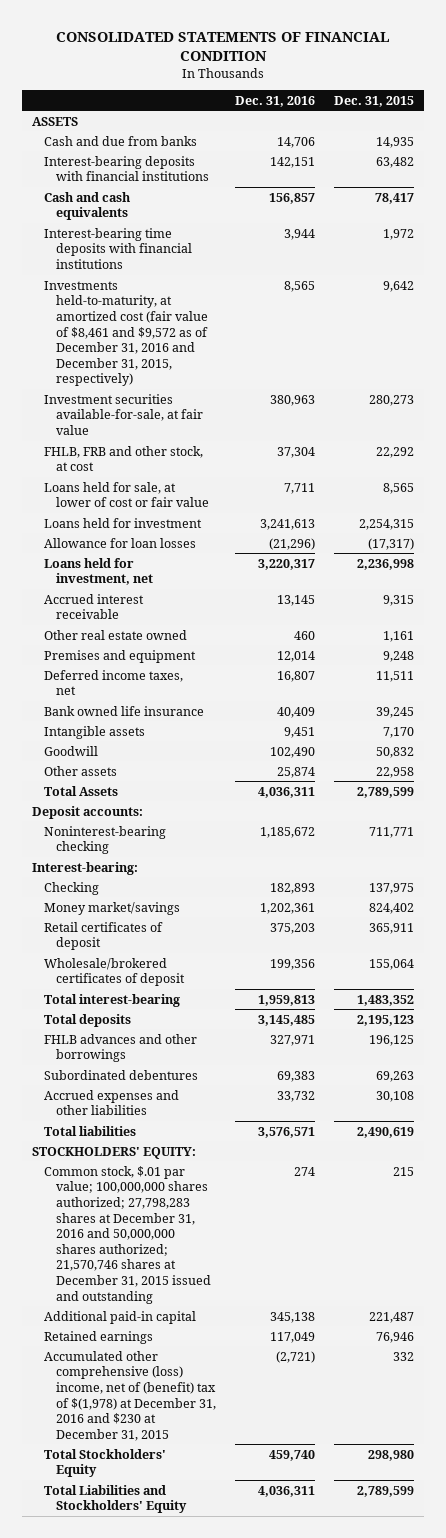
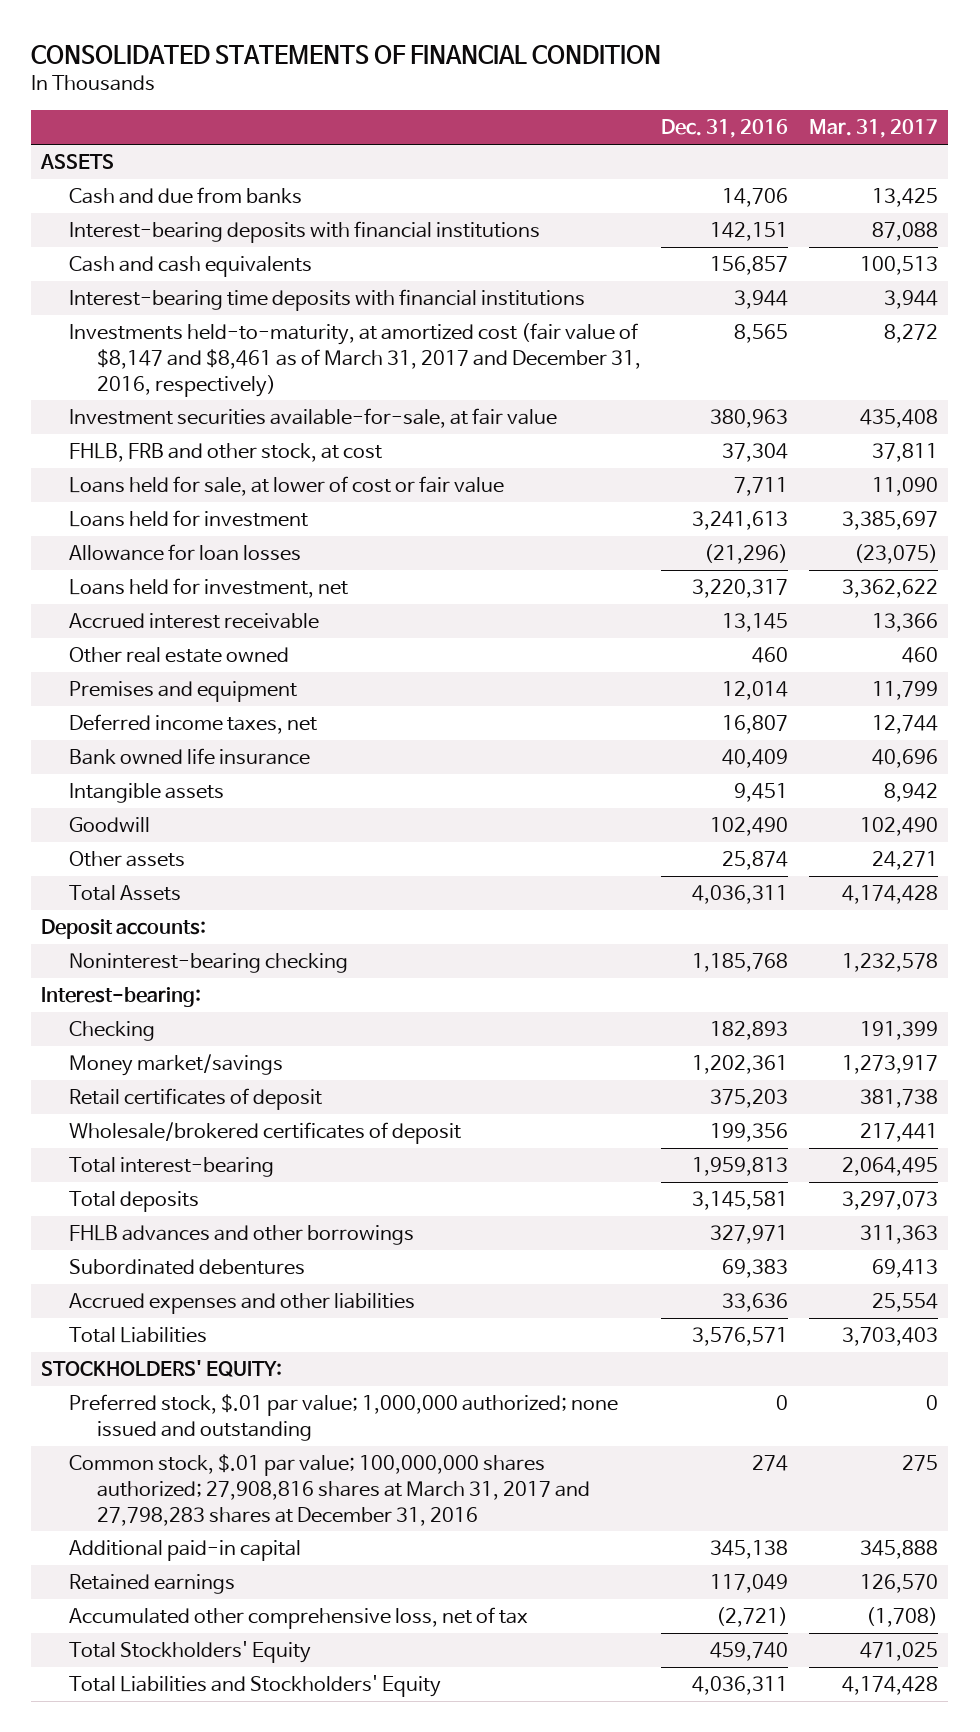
[334,95,415,107] Dec. 31, 2015 -> none
none -> [809,119,939,139] Mar. 31, 2017
[44,280,209,387] Investments held-to-maturity, at amortized cost (fair value of $8,461 and $9,572 as of December 31, 2016 and December 31, 2015, respectively) -> [69,323,641,397] Investments held-to-maturity, at amortized cost (fair value of $8,147 and $8,461 as of March 31, 2017 and December 31, 2016, respectively)
[260,826,316,838] 1,185,672 -> [692,953,789,973] 1,185,768
[258,1014,316,1026] 3,145,485 -> [692,1191,789,1211] 3,145,581
[277,1090,316,1102] 33,732 -> [722,1293,789,1313] 33,636
[44,1125,137,1136] Total liabilities -> [69,1327,208,1344] Total Liabilities
none -> [69,1394,619,1442] Preferred stock, $.01 par value; 1,000,000 authorized; none issued and outstanding
[44,1165,212,1304] Common stock, $.01 par value; 100,000,000 shares authorized; 27,798,283 shares at December 31, 2016 and 50,000,000 shares authorized; 21,570,746 shares at December 31, 2015 issued and outstanding -> [69,1454,590,1526] Common stock, $.01 par value; 100,000,000 shares authorized; 27,908,816 shares at March 31, 2017 and 27,798,283 shares at December 31, 2016
[44,1350,217,1441] Accumulated other comprehensive (loss) income, net of (benefit) tax of $(1,978) at December 31, 2016 and $230 at December 31, 2015 -> [69,1607,529,1630] Accumulated other comprehensive loss, net of tax

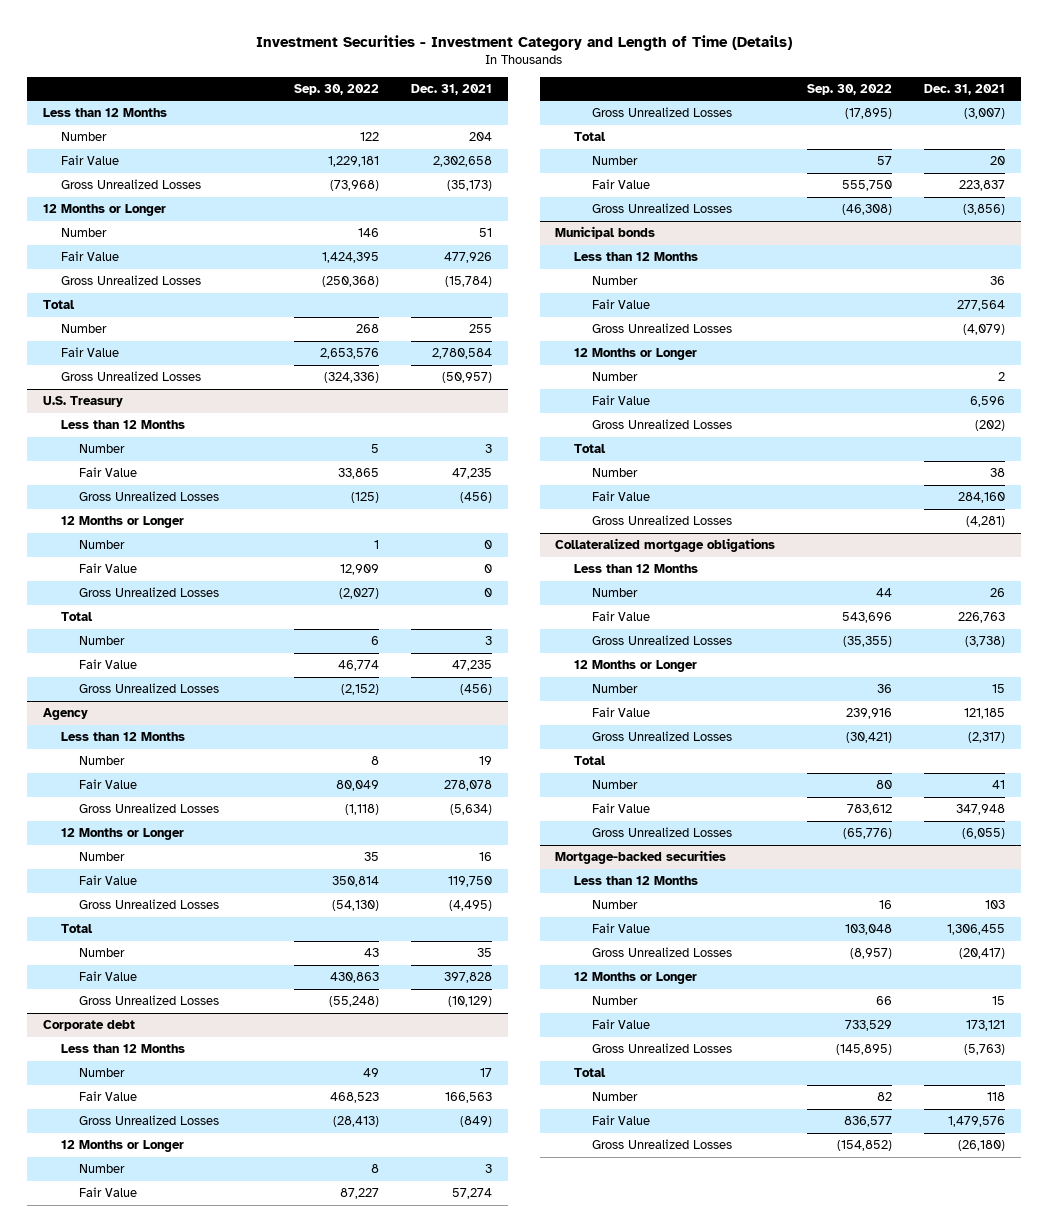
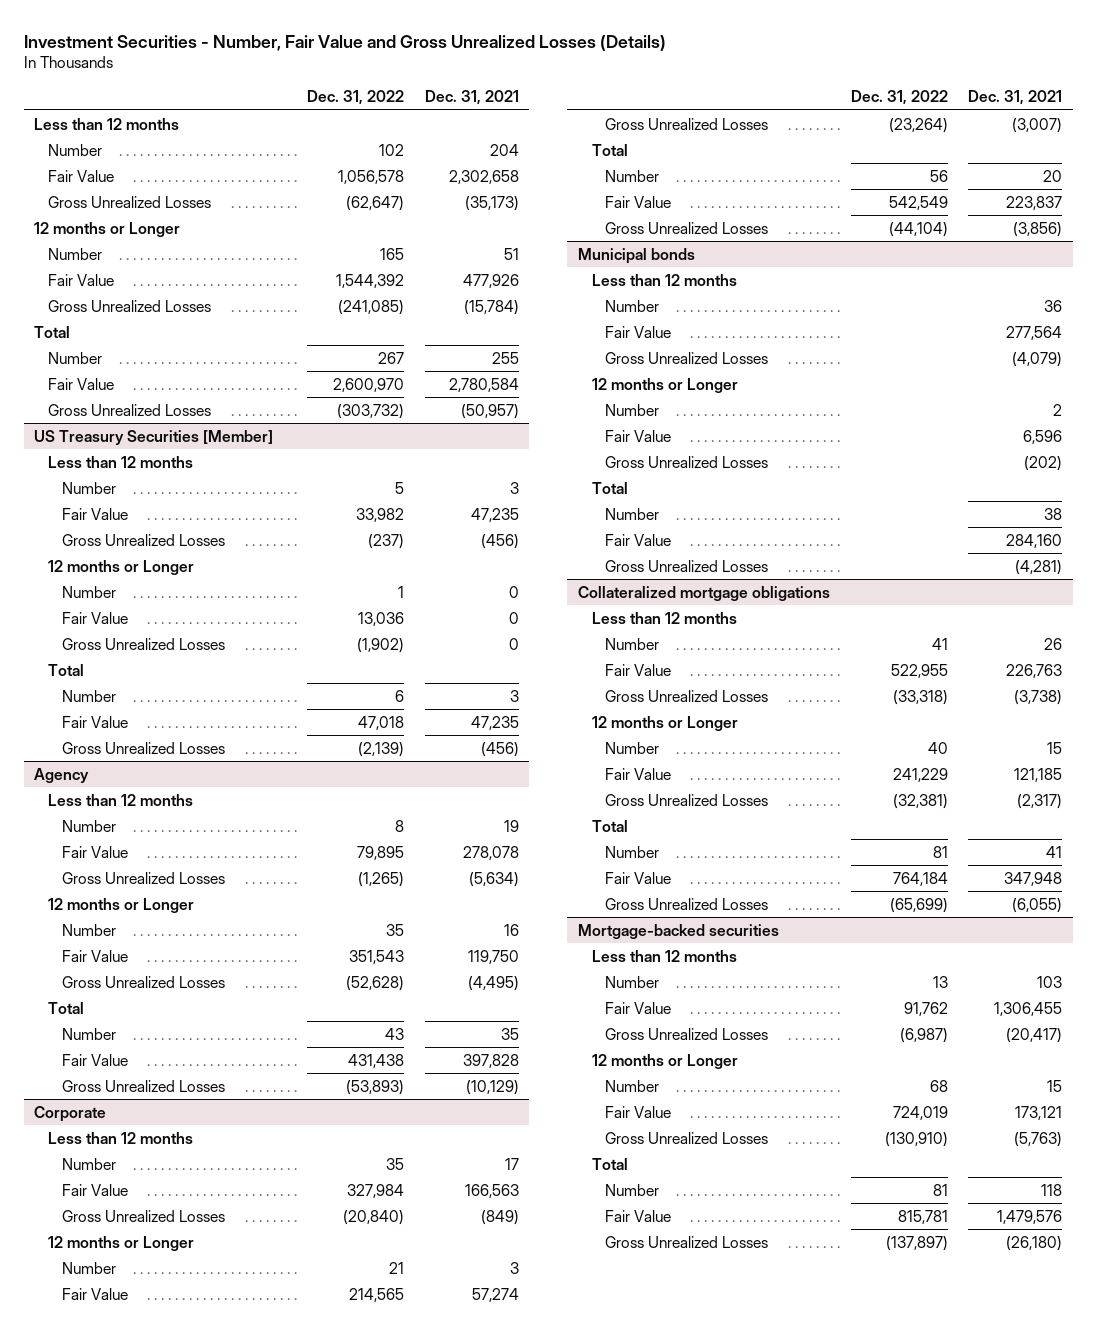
[255,34,792,51] Investment Securities - Investment Category and Length of Time (Details) -> [23,34,666,51] Investment Securities - Number, Fair Value and Gross Unrealized Losses (Details)
[294,83,380,95] Sep. 30, 2022 -> none
none -> [307,90,405,106] Dec. 31, 2022
[42,108,167,118] Less than 12 Months -> [34,117,180,130] Less than 12 months
[42,204,166,217] 12 Months or Longer -> [34,221,181,237] 12 months or Longer
[42,396,123,408] U.S. Treasury -> [34,429,274,445] US Treasury Securities [Member]
[60,420,185,430] Less than 12 Months -> [48,455,194,468] Less than 12 months
[60,516,184,529] 12 Months or Longer -> [48,559,195,575] 12 months or Longer
[60,732,185,742] Less than 12 Months -> [48,793,194,806] Less than 12 months
[60,828,184,841] 12 Months or Longer -> [48,897,195,913] 12 months or Longer
[42,1020,135,1032] Corporate debt -> [34,1105,107,1122] Corporate
[60,1044,185,1054] Less than 12 Months -> [48,1131,194,1144] Less than 12 months
[60,1140,184,1153] 12 Months or Longer -> [48,1235,195,1251] 12 months or Longer
[573,252,698,262] Less than 12 Months -> [591,273,737,286] Less than 12 months
[573,348,697,361] 12 Months or Longer -> [591,377,738,393] 12 months or Longer
[573,564,698,574] Less than 12 Months -> [591,611,737,624] Less than 12 months
[573,660,697,673] 12 Months or Longer -> [591,715,738,731] 12 months or Longer
[573,876,698,886] Less than 12 Months -> [591,949,737,962] Less than 12 months
[573,972,697,985] 12 Months or Longer -> [591,1053,738,1069] 12 months or Longer

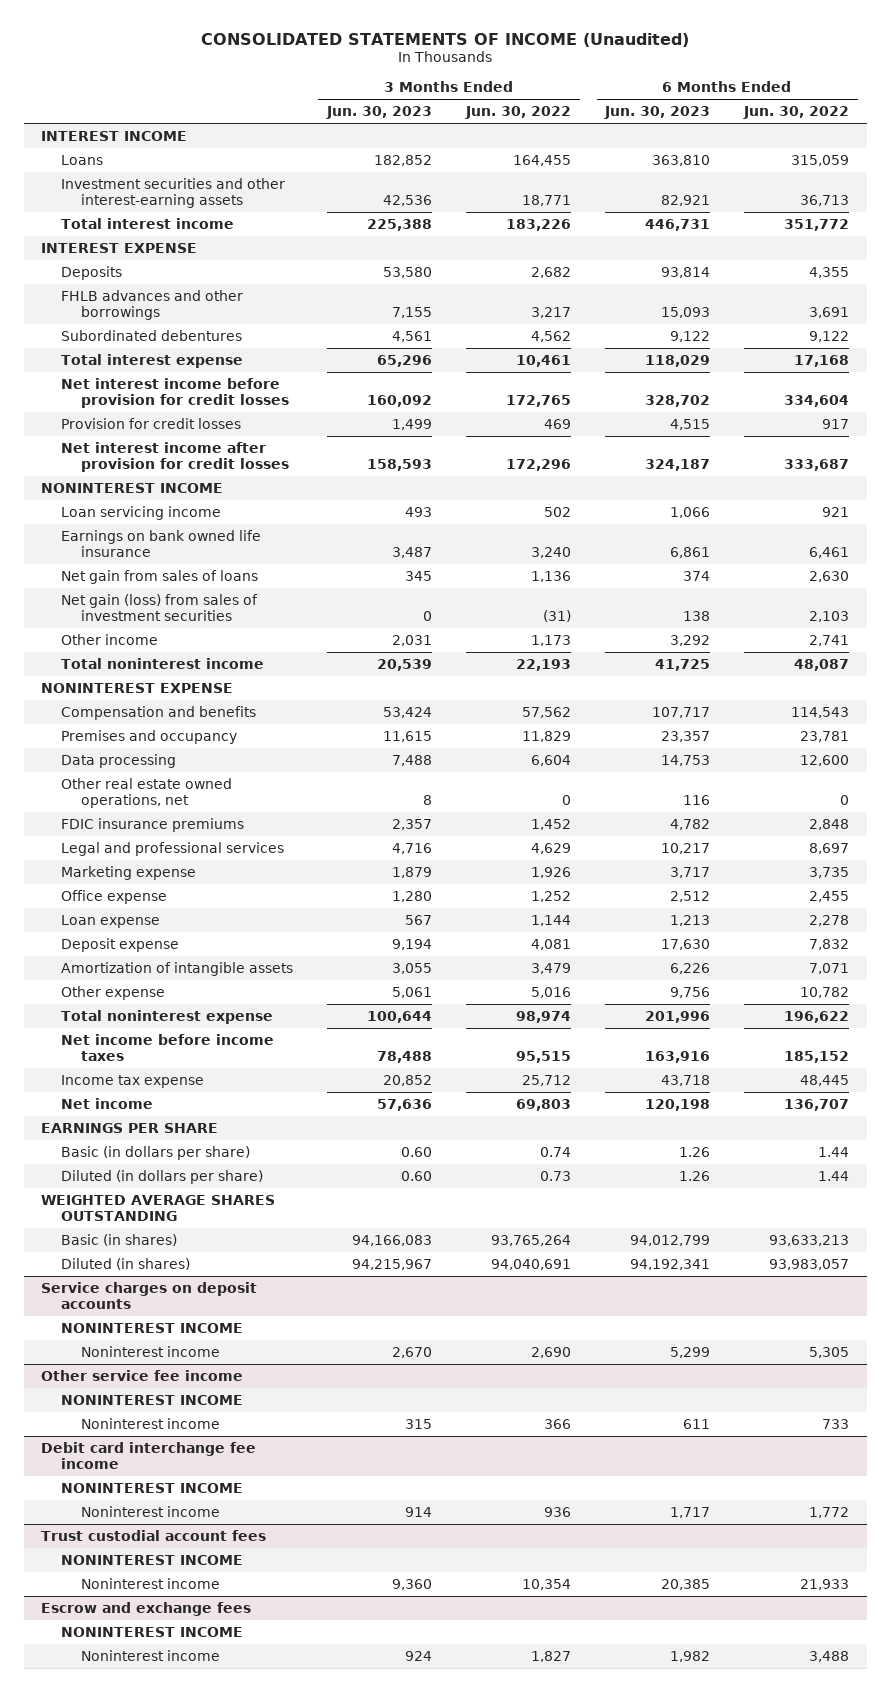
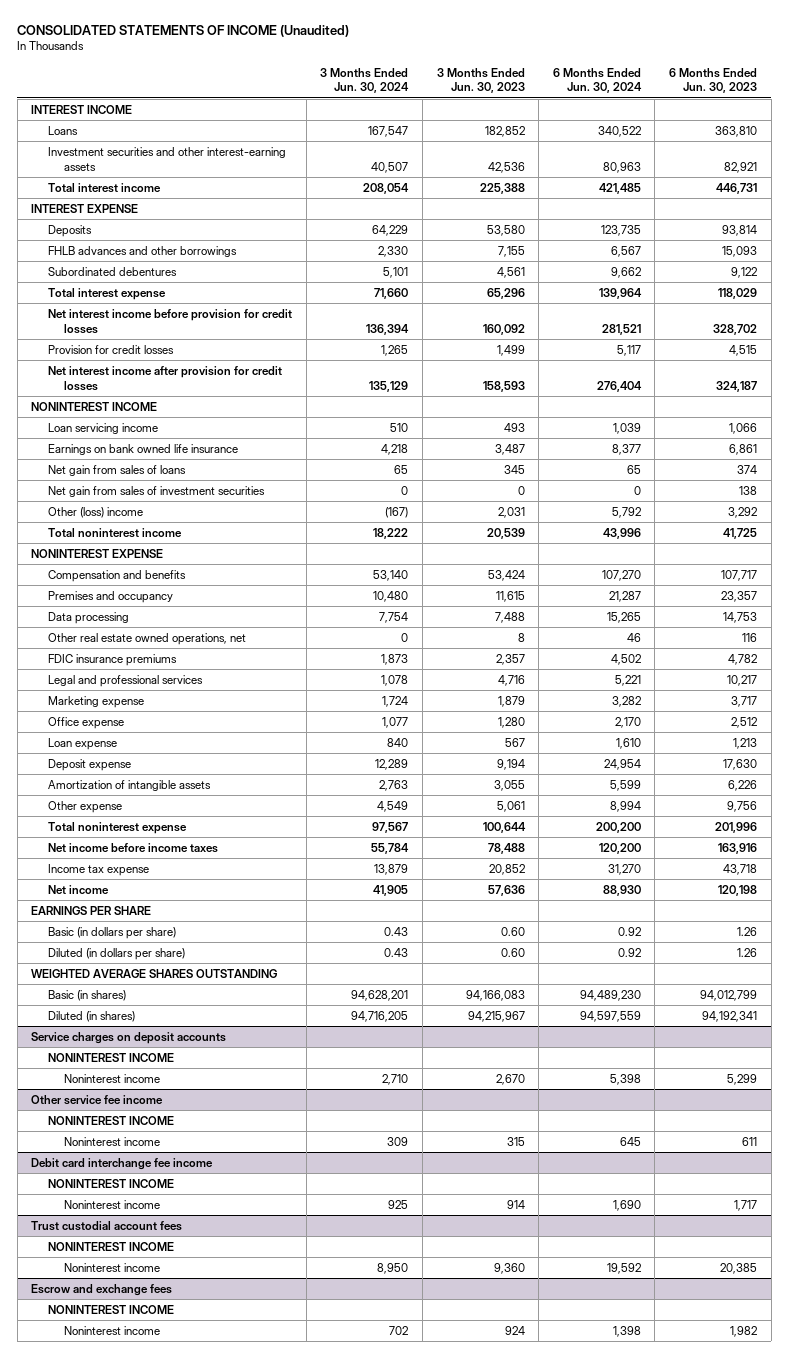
[465,106,572,120] Jun. 30, 2022 -> none
[743,106,850,120] Jun. 30, 2022 -> none
none -> [320,67,410,94] 3 Months Ended Jun. 30, 2024
none -> [552,67,642,94] 6 Months Ended Jun. 30, 2024
[60,593,258,622] Net gain (loss) from sales of investment securities -> [47,485,265,497] Net gain from sales of investment securities
[60,633,158,645] Other income -> [47,506,143,518] Other (loss) income

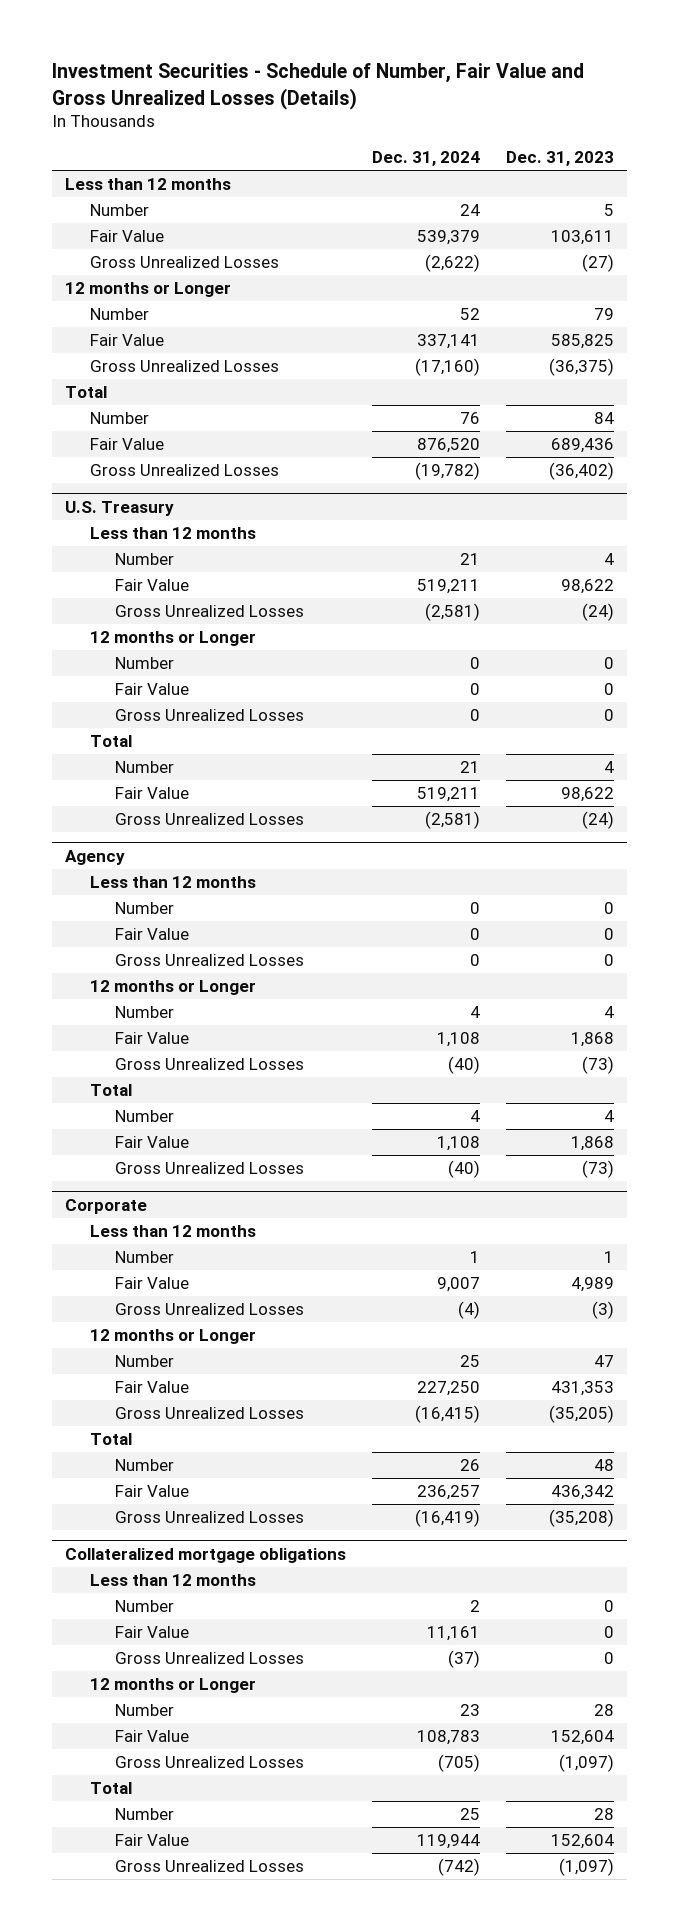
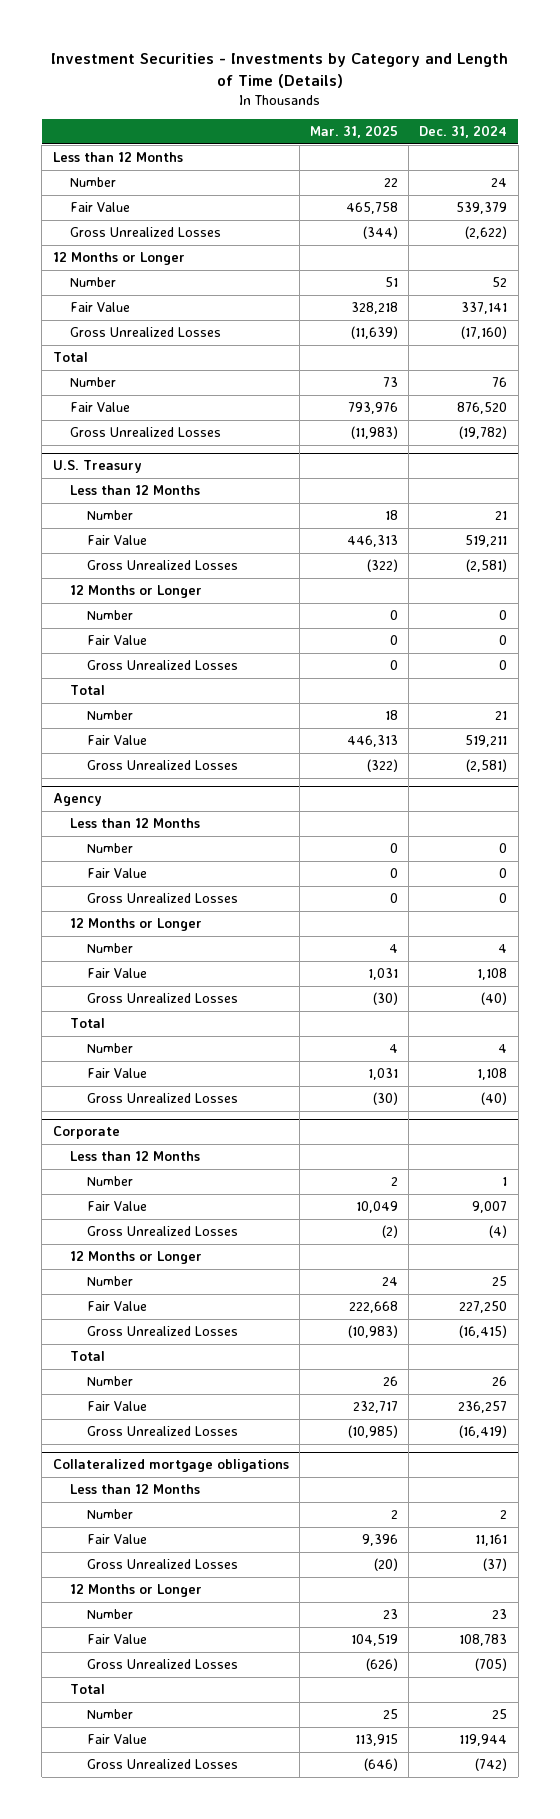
[52,63,585,110] Investment Securities - Schedule of Number, Fair Value and Gross Unrealized Losses (Details) -> [51,52,509,88] Investment Securities - Investments by Category and Length of Time (Details)
[505,151,614,167] Dec. 31, 2023 -> none
none -> [310,125,399,139] Mar. 31, 2025
[65,177,232,190] Less than 12 months -> [52,152,183,163] Less than 12 Months
[65,281,232,297] 12 months or Longer -> [52,252,185,266] 12 Months or Longer
[89,526,256,539] Less than 12 months -> [69,485,200,496] Less than 12 Months
[89,630,256,646] 12 months or Longer -> [69,585,202,599] 12 Months or Longer
[89,875,256,888] Less than 12 months -> [69,818,200,829] Less than 12 Months
[89,979,256,995] 12 months or Longer -> [69,918,202,932] 12 Months or Longer
[89,1224,256,1237] Less than 12 months -> [69,1151,200,1162] Less than 12 Months
[89,1328,256,1344] 12 months or Longer -> [69,1251,202,1265] 12 Months or Longer
[89,1573,256,1586] Less than 12 months -> [69,1484,200,1495] Less than 12 Months
[89,1677,256,1693] 12 months or Longer -> [69,1584,202,1598] 12 Months or Longer

